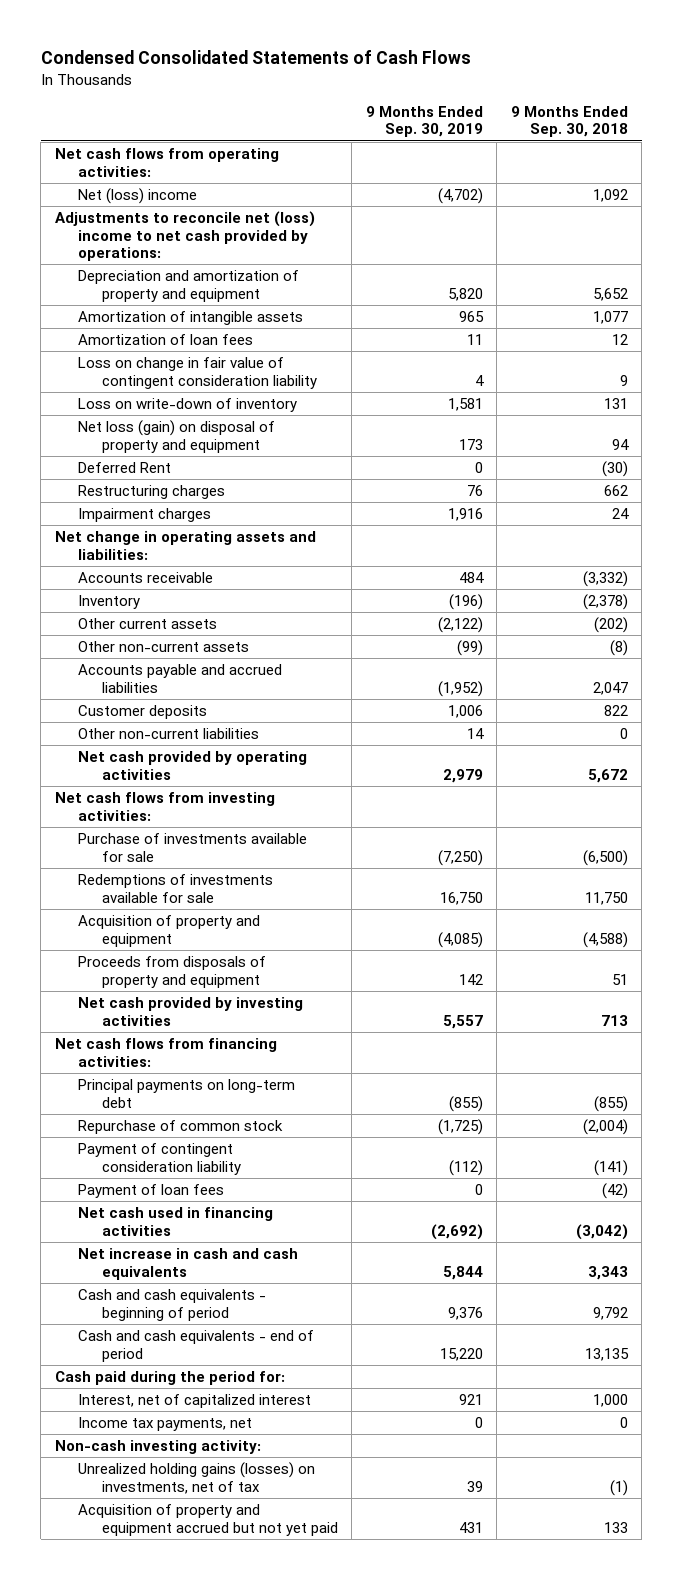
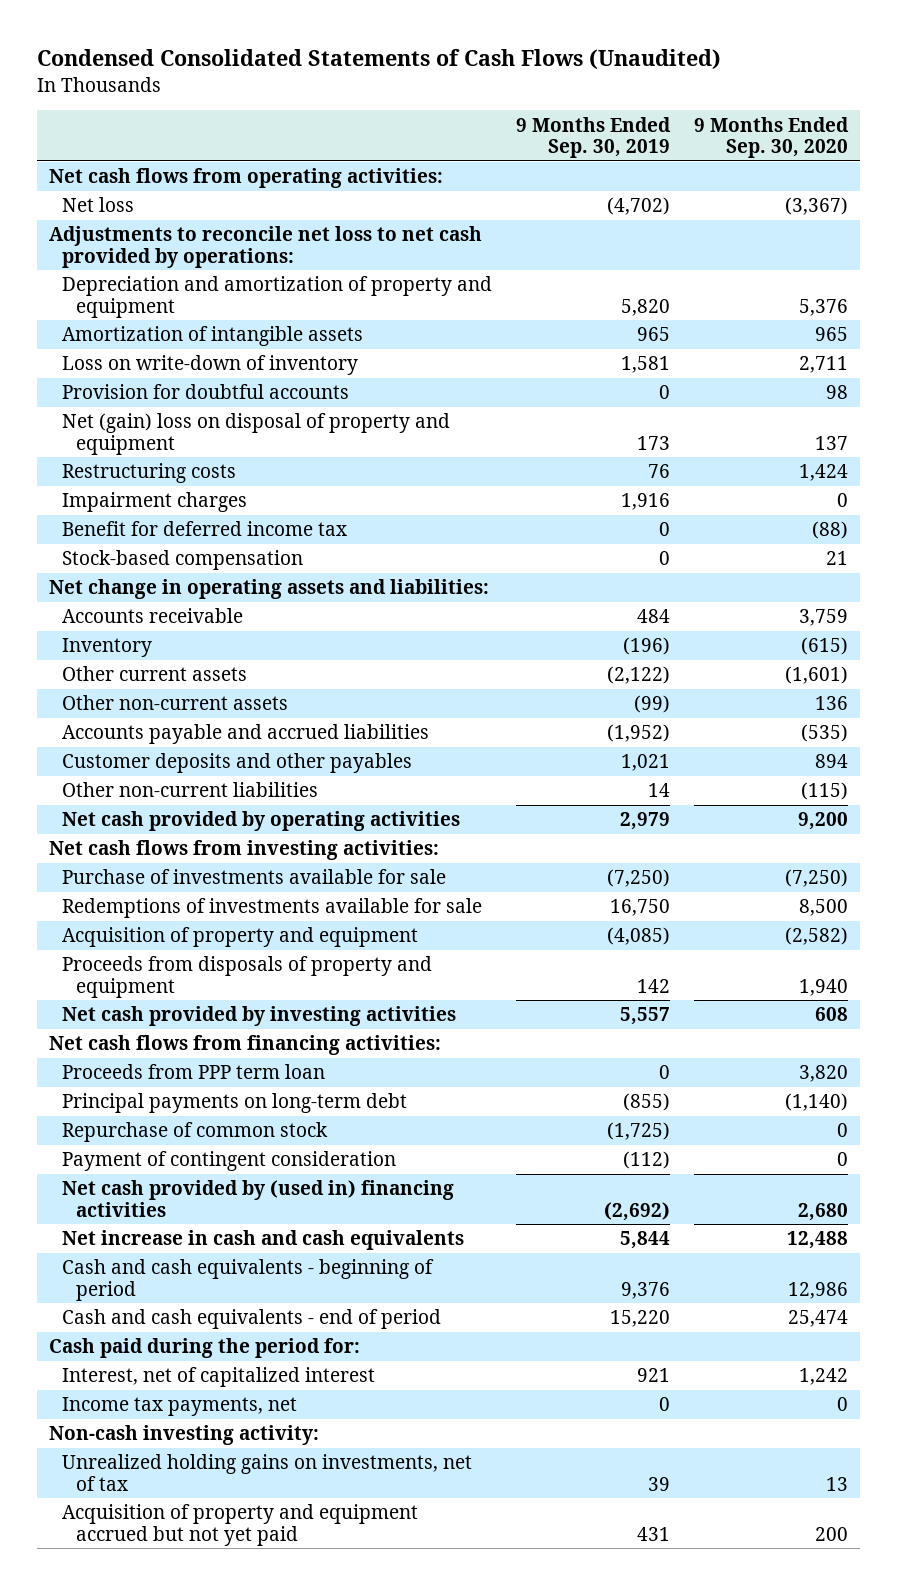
[40,50,471,65] Condensed Consolidated Statements of Cash Flows -> [36,49,721,70] Condensed Consolidated Statements of Cash Flows (Unaudited)
[510,105,628,138] 9 Months Ended Sep. 30, 2018 -> none
none -> [693,116,849,159] 9 Months Ended Sep. 30, 2020
[78,187,198,204] Net (loss) income -> [62,197,135,213] Net loss
[54,210,315,262] Adjustments to reconcile net (loss) income to net cash provided by operations: -> [48,226,482,268] Adjustments to reconcile net loss to net cash provided by operations:
[78,333,254,345] Amortization of loan fees -> none
[78,356,317,389] Loss on change in fair value of contingent consideration liability -> none
[78,461,172,473] Deferred Rent -> none
[78,484,226,499] Restructuring charges -> none
none -> [62,384,350,400] Provision for doubtful accounts
[78,419,276,453] Net loss (gain) on disposal of property and equipment -> [62,413,451,455] Net (gain) loss on disposal of property and equipment
none -> [62,463,237,484] Restructuring costs
none -> [62,521,348,537] Benefit for deferred income tax
none -> [62,550,304,571] Stock-based compensation
[78,704,208,719] Customer deposits -> none
none -> [62,753,413,774] Customer deposits and other payables
none -> [62,1064,326,1080] Proceeds from PPP term loan
[78,1183,225,1198] Payment of loan fees -> none
[78,1142,241,1175] Payment of contingent consideration liability -> [62,1151,397,1172] Payment of contingent consideration
[78,1206,274,1236] Net cash used in financing activities -> [62,1180,455,1217] Net cash provided by (used in) financing activities
[78,1461,316,1494] Unrealized holding gains (losses) on investments, net of tax -> [62,1454,473,1491] Unrealized holding gains on investments, net of tax

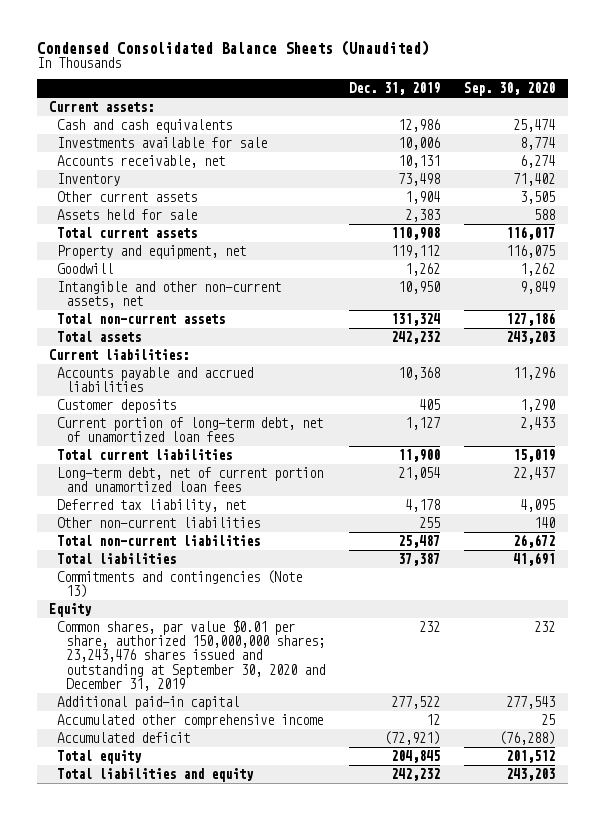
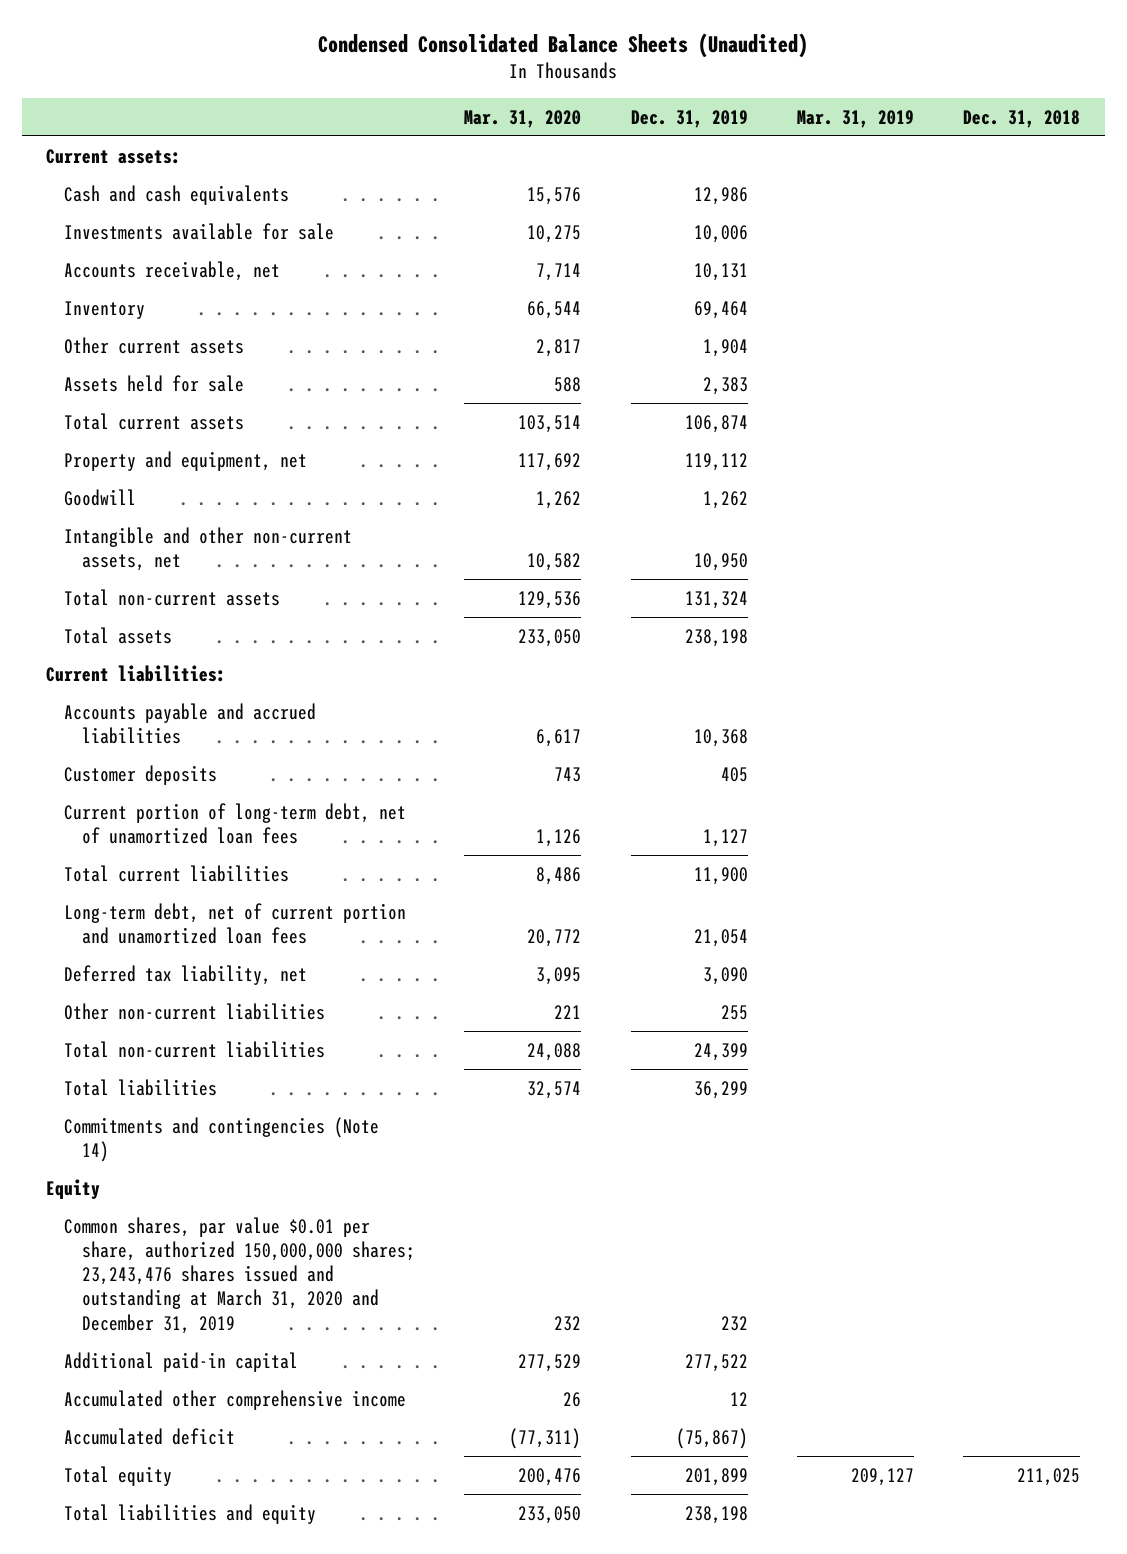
[464,82,556,97] Sep. 30, 2020 -> none
none -> [464,109,582,128] Mar. 31, 2020
none -> [796,109,914,128] Mar. 31, 2019
none -> [963,109,1081,128] Dec. 31, 2018
[397,172,440,186] 73,498 -> [693,300,748,319] 69,464
[390,226,440,240] 110,908 -> [684,414,748,433] 106,874
[390,330,440,344] 242,232 -> [684,628,748,647] 238,198
[404,498,440,512] 4,178 -> [702,966,748,985] 3,090
[397,534,440,548] 25,487 -> [693,1042,748,1061] 24,399
[397,552,440,566] 37,387 -> [693,1080,748,1099] 36,299
[57,569,303,599] Commitments and contingencies (Note 13) -> [64,1116,380,1163] Commitments and contingencies (Note 14)
[57,619,325,691] Common shares, par value $0.01 per share, authorized 150,000,000 shares; 23,243,476 shares issued and outstanding at September 30, 2020 and December 31, 2019 -> [64,1216,416,1334] Common shares, par value $0.01 per share, authorized 150,000,000 shares; 23,243,476 shares issued and outstanding at March 31, 2020 and December 31, 2019
[383,730,440,745] (72,921) -> [675,1427,748,1449] (75,867)
[390,749,440,763] 204,845 -> [684,1467,748,1486] 201,899
[390,767,440,781] 242,232 -> [684,1505,748,1524] 238,198

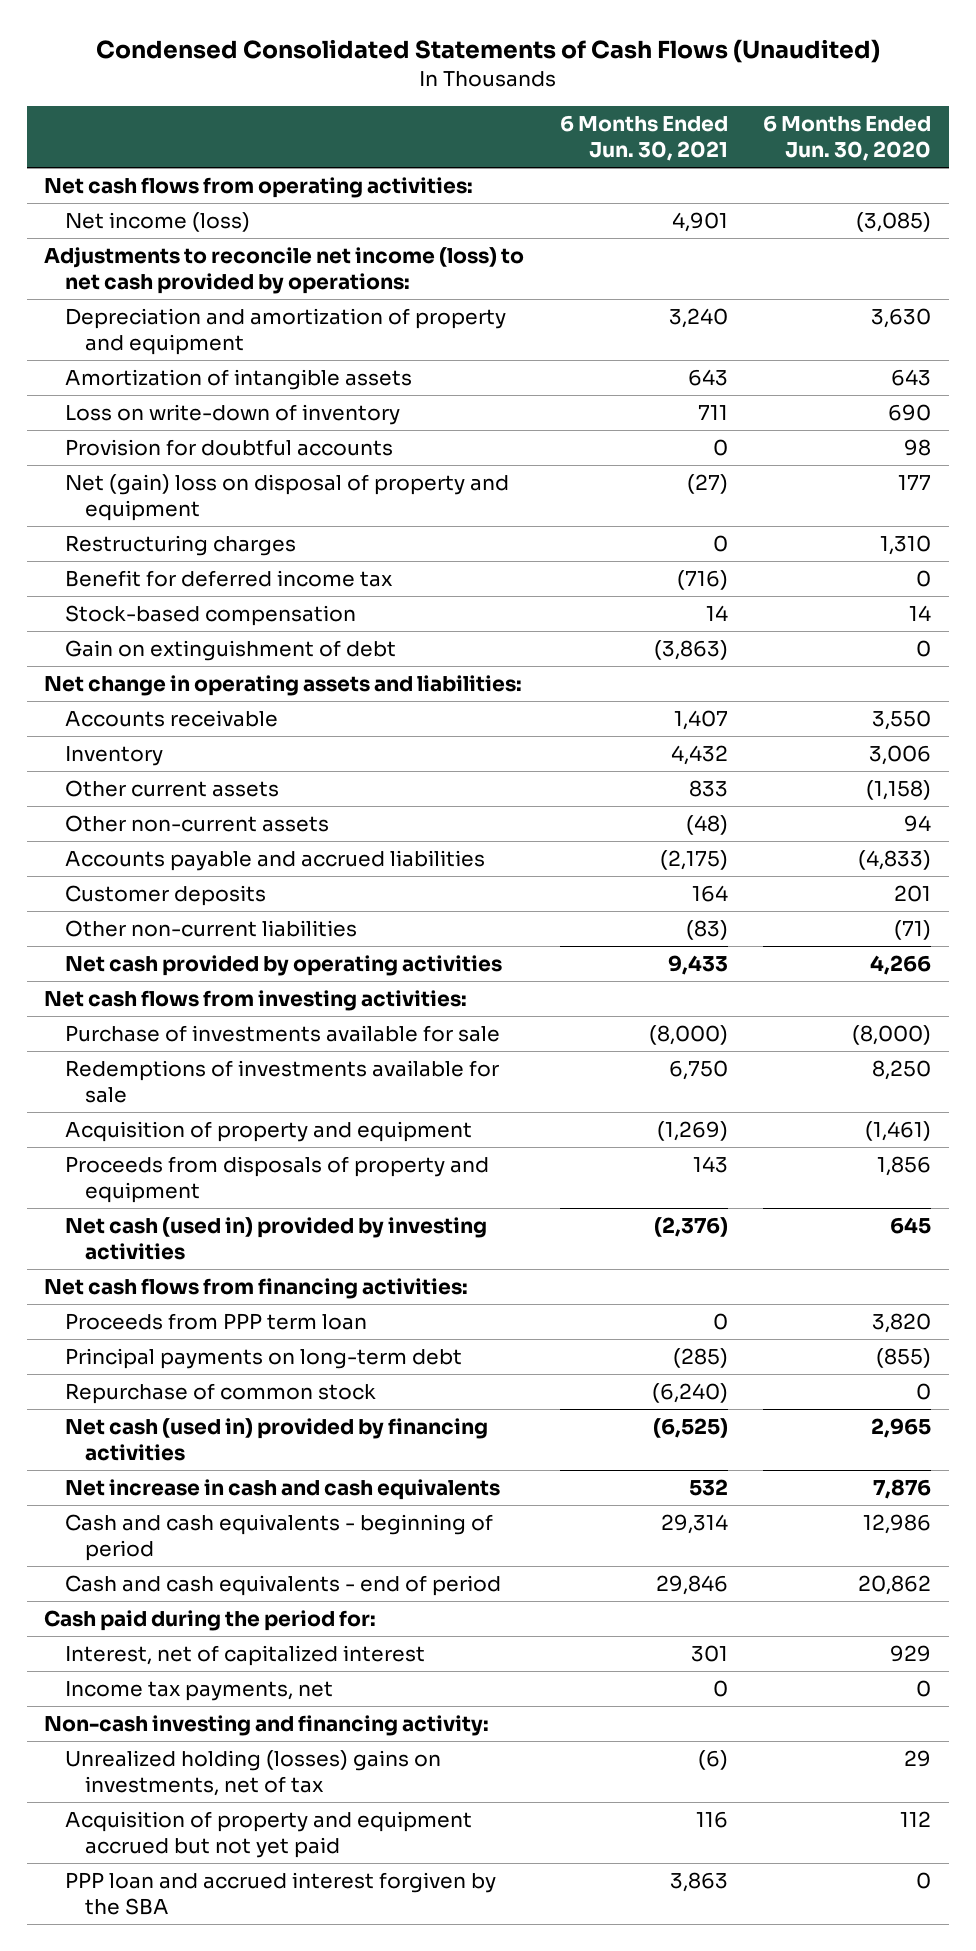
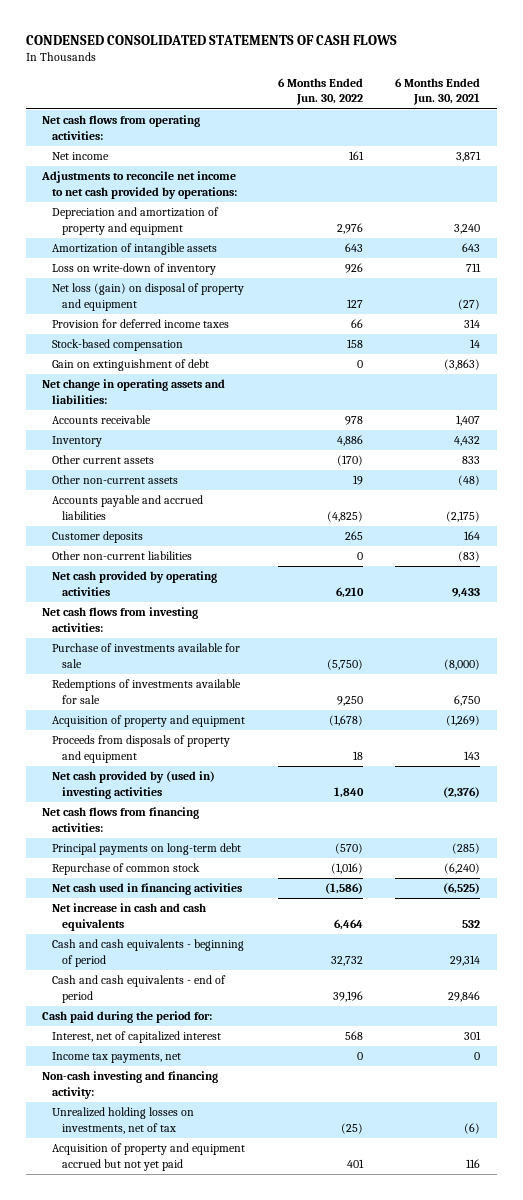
[95,39,880,64] Condensed Consolidated Statements of Cash Flows (Unaudited) -> [26,34,398,45] CONDENSED CONSOLIDATED STATEMENTS OF CASH FLOWS
[763,115,932,162] 6 Months Ended Jun. 30, 2020 -> none
none -> [277,78,363,106] 6 Months Ended Jun. 30, 2022
[64,211,250,232] Net income (loss) -> [52,152,110,161] Net income
[671,211,728,232] 4,901 -> [456,151,482,163] 3,871
[44,246,525,294] Adjustments to reconcile net income (loss) to net cash provided by operations: -> [41,171,238,199] Adjustments to reconcile net income to net cash provided by operations:
[64,438,393,456] Provision for doubtful accounts -> none
[64,534,296,556] Restructuring charges -> none
[64,473,509,521] Net (gain) loss on disposal of property and equipment -> [52,283,245,311] Net loss (gain) on disposal of property and equipment
[64,569,393,587] Benefit for deferred income tax -> [52,319,230,329] Provision for deferred income taxes
[676,569,728,590] (716) -> [464,319,481,329] 314
[64,1216,487,1260] Net cash (used in) provided by investing activities -> [52,771,216,799] Net cash provided by (used in) investing activities
[64,1312,367,1330] Proceeds from PPP term loan -> none
[64,1417,488,1461] Net cash (used in) provided by financing activities -> [52,883,243,896] Net cash used in financing activities
[64,1749,441,1796] Unrealized holding (losses) gains on investments, net of tax -> [52,1107,195,1134] Unrealized holding losses on investments, net of tax
[64,1871,496,1915] PPP loan and accrued interest forgiven by the SBA -> none

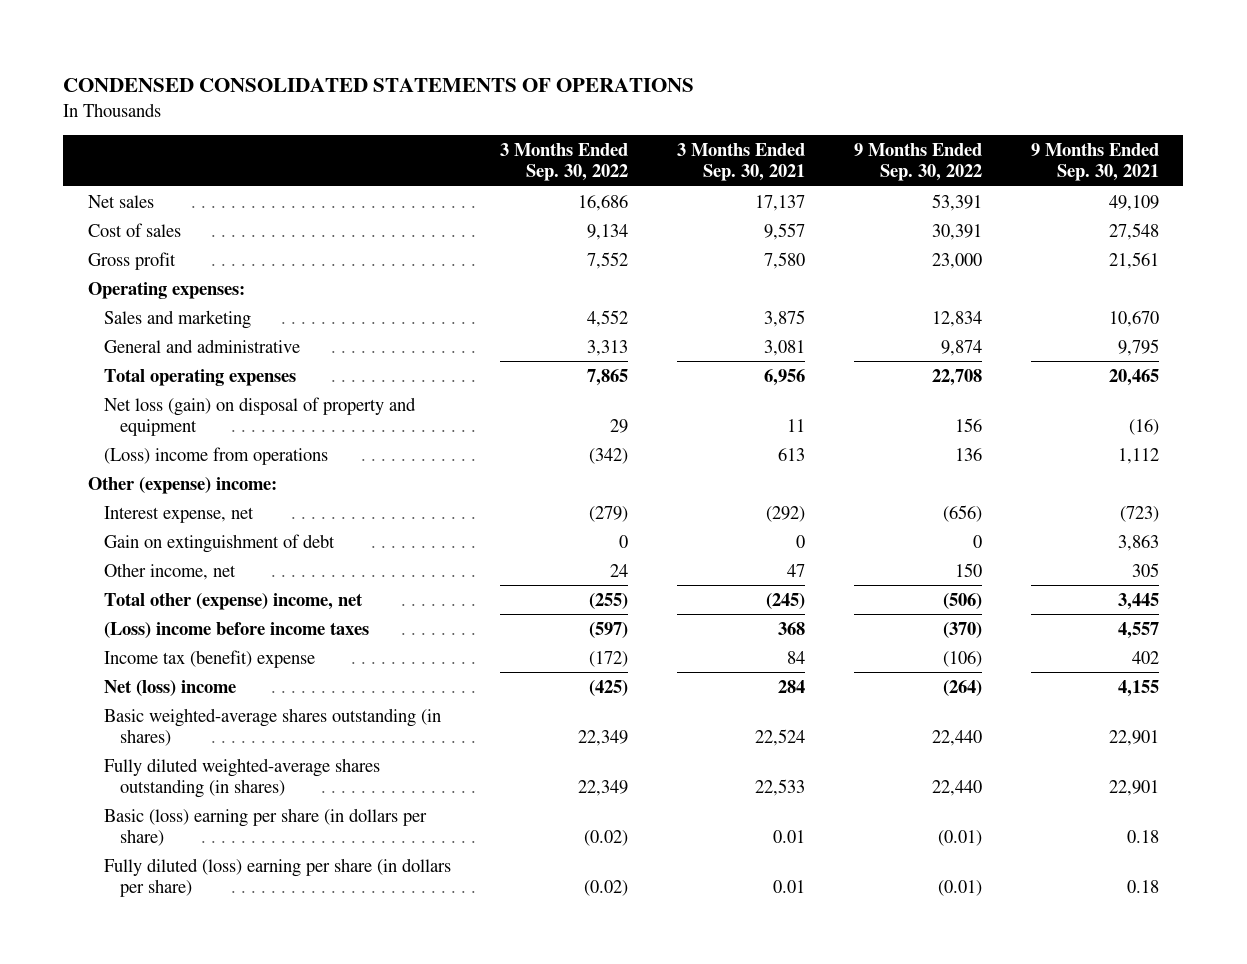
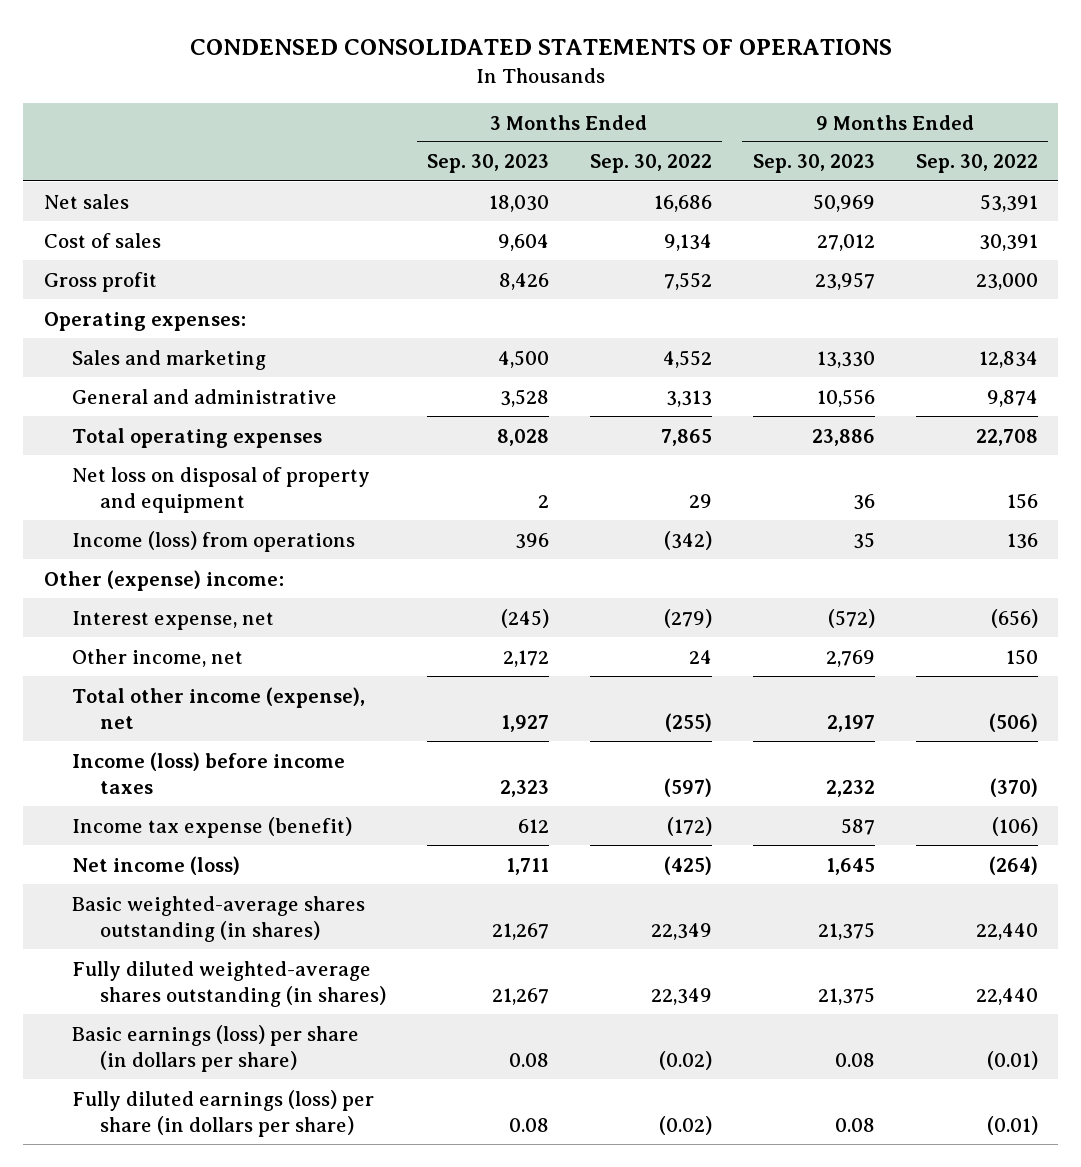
[677,142,806,182] 3 Months Ended Sep. 30, 2021 -> none
[1030,142,1159,182] 9 Months Ended Sep. 30, 2021 -> none
none -> [426,154,549,174] Sep. 30, 2023
none -> [752,154,875,174] Sep. 30, 2023
[104,396,417,436] Net loss (gain) on disposal of property and equipment -> [71,466,370,513] Net loss on disposal of property and equipment
[104,446,329,465] (Loss) income from operations -> [71,530,355,552] Income (loss) from operations
[104,533,336,553] Gain on extinguishment of debt -> none
[104,592,364,610] Total other (expense) income, net -> [71,686,365,729] Total other income (expense), net
[104,621,370,638] (Loss) income before income taxes -> [71,751,345,794] Income (loss) before income taxes
[104,649,316,668] Income tax (benefit) expense -> [71,816,352,838] Income tax expense (benefit)
[104,679,237,696] Net (loss) income -> [71,855,240,875] Net income (loss)
[104,807,428,846] Basic (loss) earning per share (in dollars per share) -> [71,1024,359,1072] Basic earnings (loss) per share (in dollars per share)
[104,857,452,897] Fully diluted (loss) earning per share (in dollars per share) -> [71,1089,374,1137] Fully diluted earnings (loss) per share (in dollars per share)

